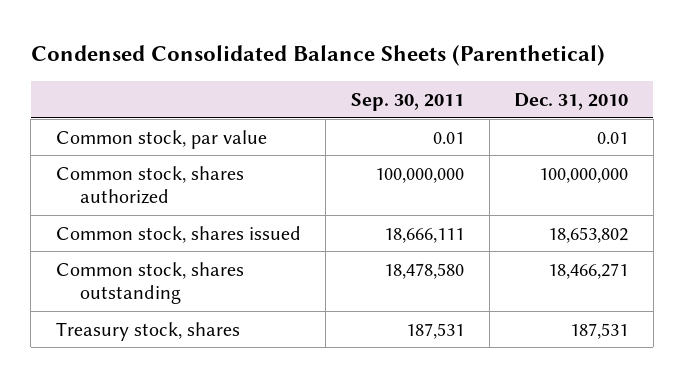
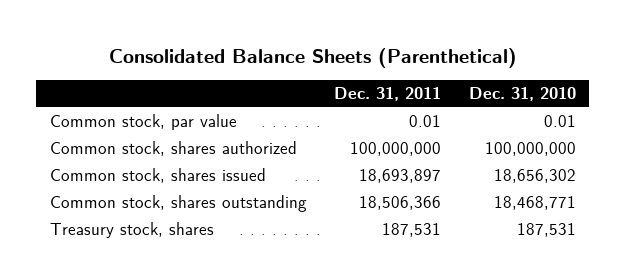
[30,45,605,67] Condensed Consolidated Balance Sheets (Parenthetical) -> [108,47,517,68] Consolidated Balance Sheets (Parenthetical)
[351,92,465,111] Sep. 30, 2011 -> none
none -> [334,87,442,102] Dec. 31, 2011
[548,226,629,243] 18,653,802 -> [493,169,576,184] 18,656,302
[548,262,629,279] 18,466,271 -> [493,196,576,211] 18,468,771

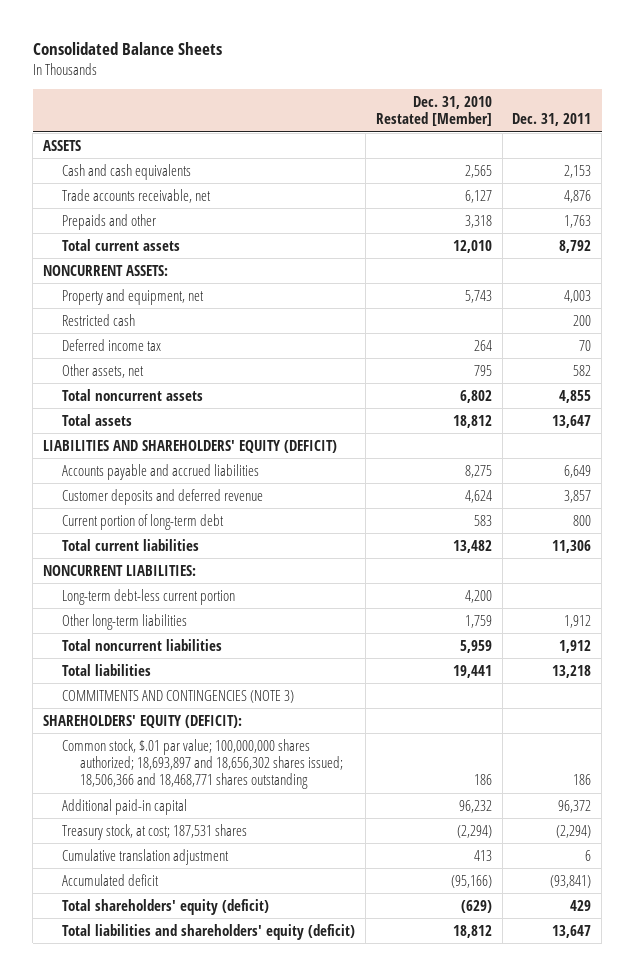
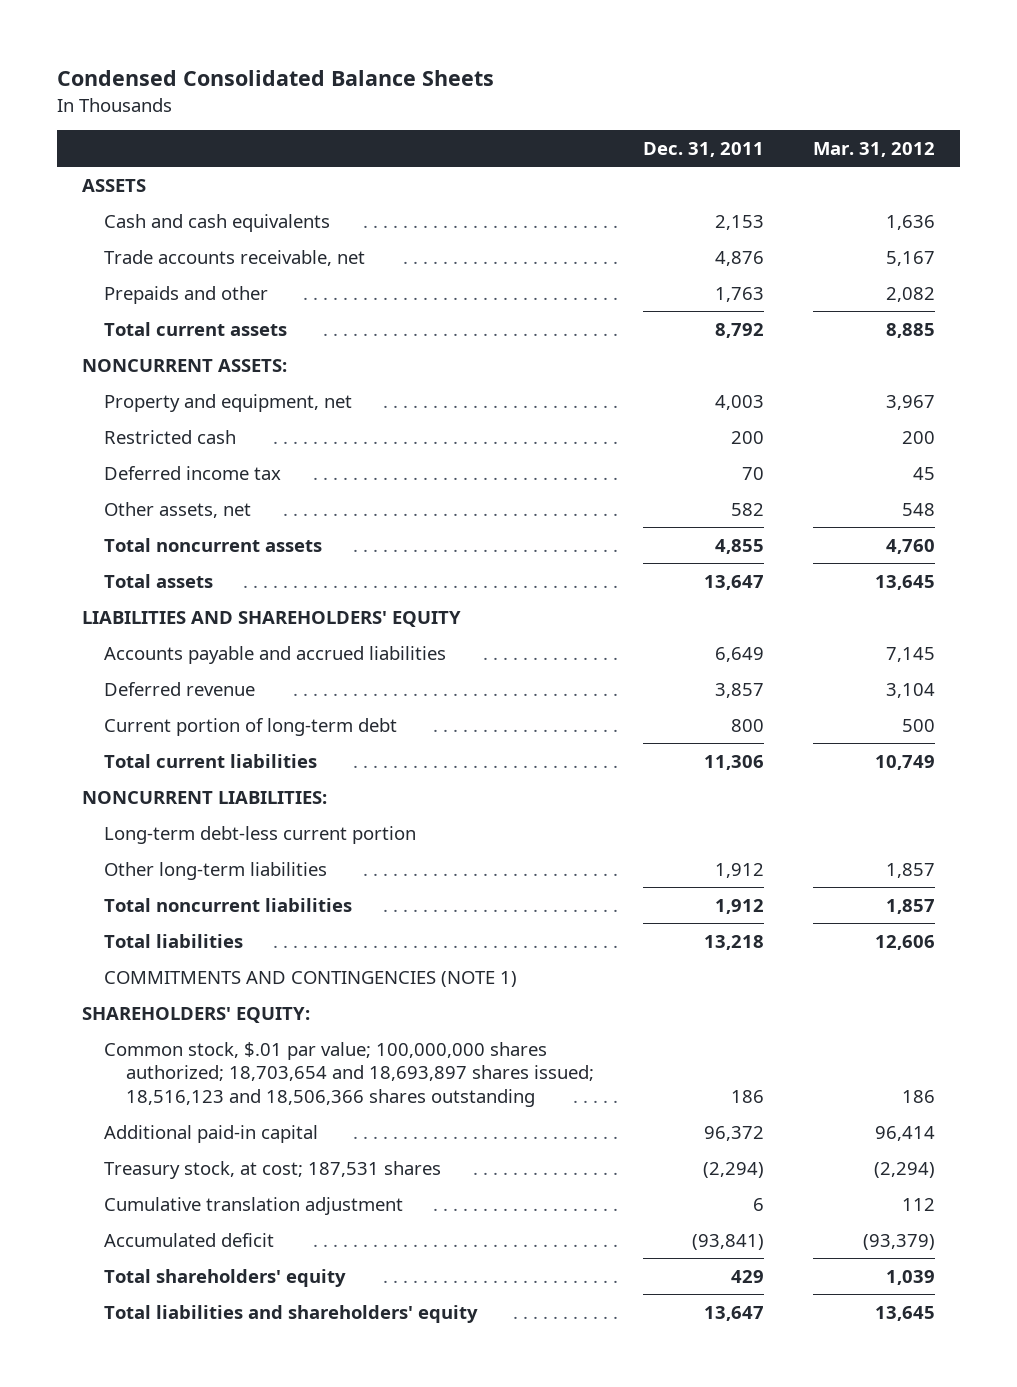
[32,42,222,56] Consolidated Balance Sheets -> [57,70,495,87] Condensed Consolidated Balance Sheets
[375,95,492,127] Dec. 31, 2010 Restated [Member] -> none
none -> [813,142,936,158] Mar. 31, 2012
[43,439,338,453] LIABILITIES AND SHAREHOLDERS' EQUITY (DEFICIT) -> [82,610,462,627] LIABILITIES AND SHAREHOLDERS' EQUITY
[61,488,263,505] Customer deposits and deferred revenue -> [103,681,255,696] Deferred revenue
[61,689,294,703] COMMITMENTS AND CONTINGENCIES (NOTE 3) -> [103,970,517,987] COMMITMENTS AND CONTINGENCIES (NOTE 1)
[43,714,243,728] SHAREHOLDERS' EQUITY (DEFICIT): -> [82,1006,311,1023] SHAREHOLDERS' EQUITY:
[61,738,343,790] Common stock, $.01 par value; 100,000,000 shares authorized; 18,693,897 and 18,656,302 shares issued; 18,506,366 and 18,468,771 shares outstanding -> [103,1041,594,1108] Common stock, $.01 par value; 100,000,000 shares authorized; 18,703,654 and 18,693,897 shares issued; 18,516,123 and 18,506,366 shares outstanding
[61,898,269,915] Total shareholders' equity (deficit) -> [103,1268,346,1287] Total shareholders' equity
[61,923,355,940] Total liabilities and shareholders' equity (deficit) -> [103,1304,478,1323] Total liabilities and shareholders' equity

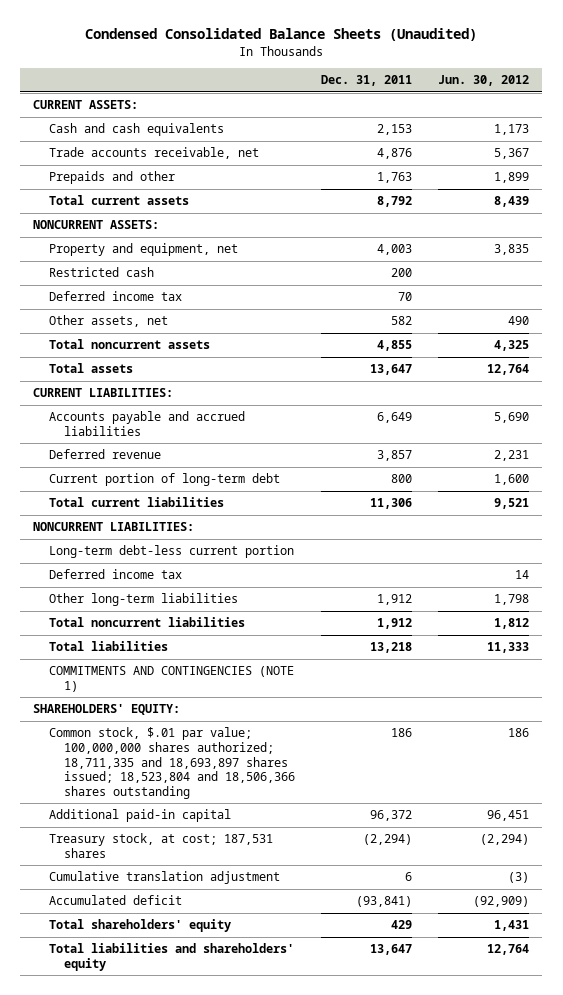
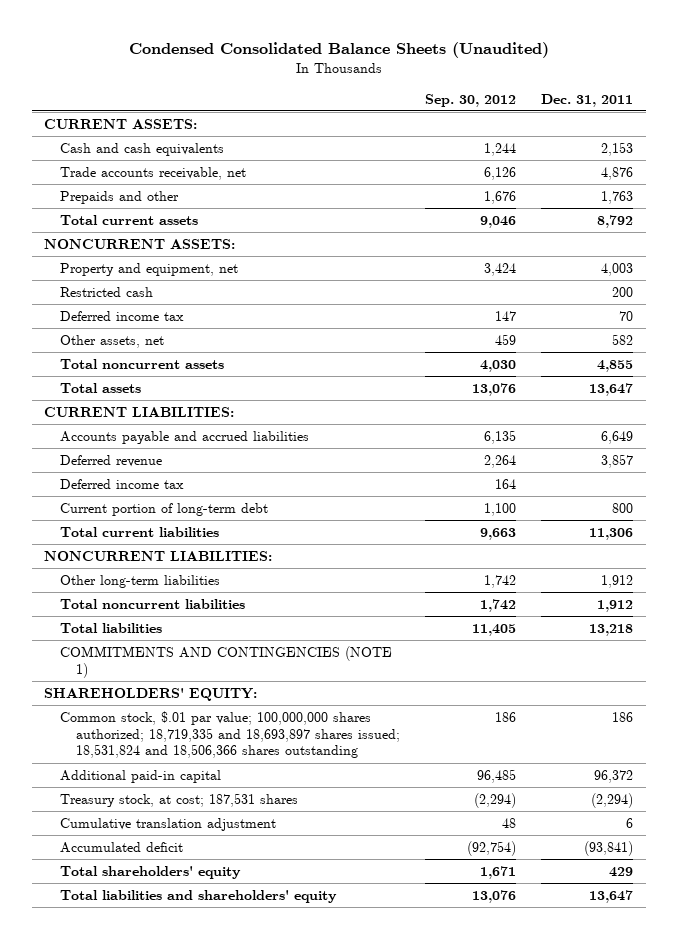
[438,75,530,87] Jun. 30, 2012 -> none
none -> [425,93,517,107] Sep. 30, 2012
[48,569,182,580] Deferred income tax -> [60,478,185,489] Deferred income tax
[48,545,294,559] Long-term debt-less current portion -> none
[48,727,295,799] Common stock, $.01 par value; 100,000,000 shares authorized; 18,711,335 and 18,693,897 shares issued; 18,523,804 and 18,506,366 shares outstanding -> [60,710,401,759] Common stock, $.01 par value; 100,000,000 shares authorized; 18,719,335 and 18,693,897 shares issued; 18,531,824 and 18,506,366 shares outstanding

